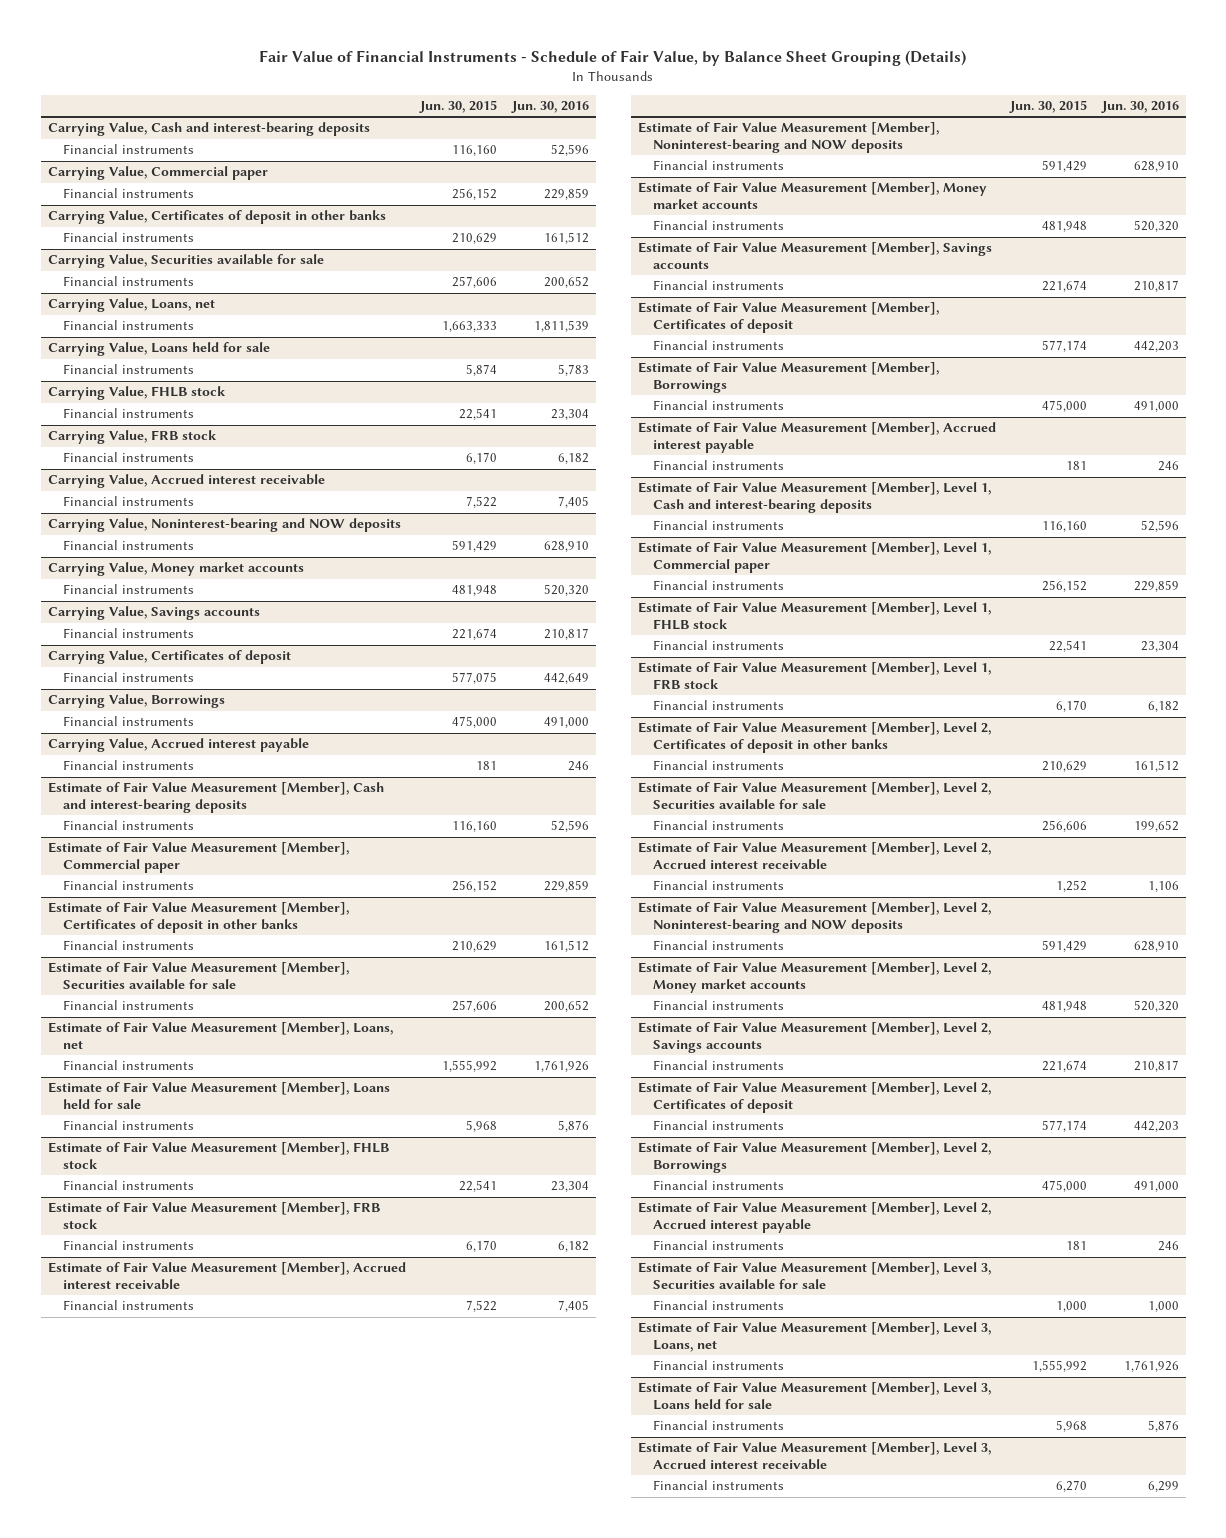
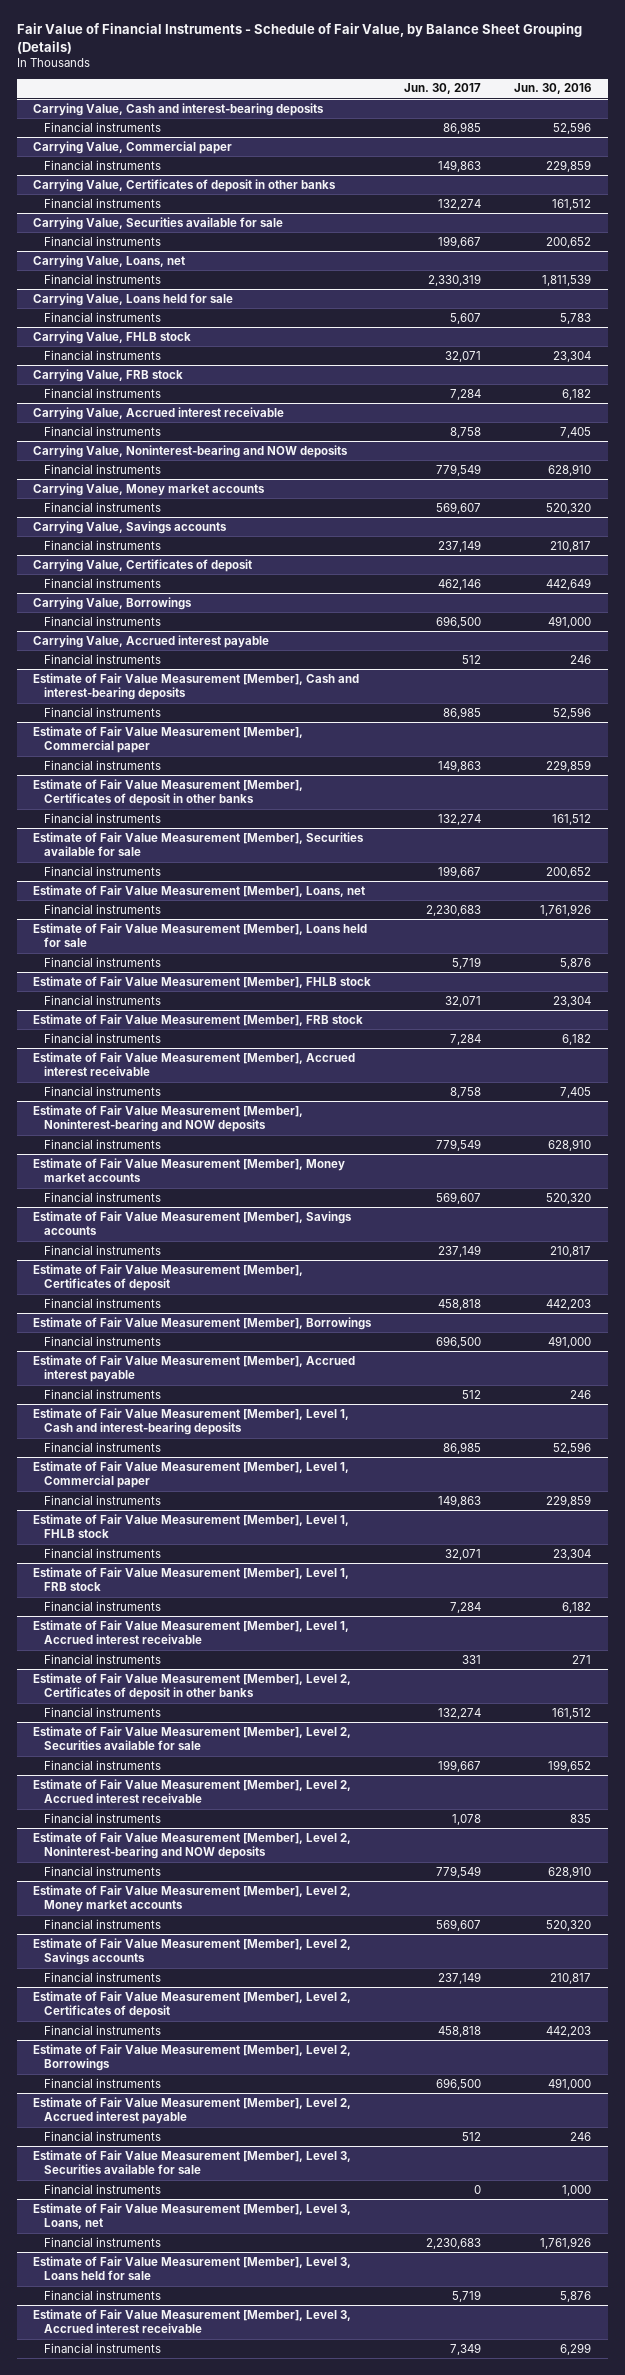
[419,99,498,113] Jun. 30, 2015 -> none
none -> [404,83,482,95] Jun. 30, 2017
none -> [33,1619,350,1645] Estimate of Fair Value Measurement [Member], Level 1, Accrued interest receivable
none -> [44,1653,162,1664] Financial instruments
[1147,881,1179,893] 1,106 -> [570,1813,592,1823] 835

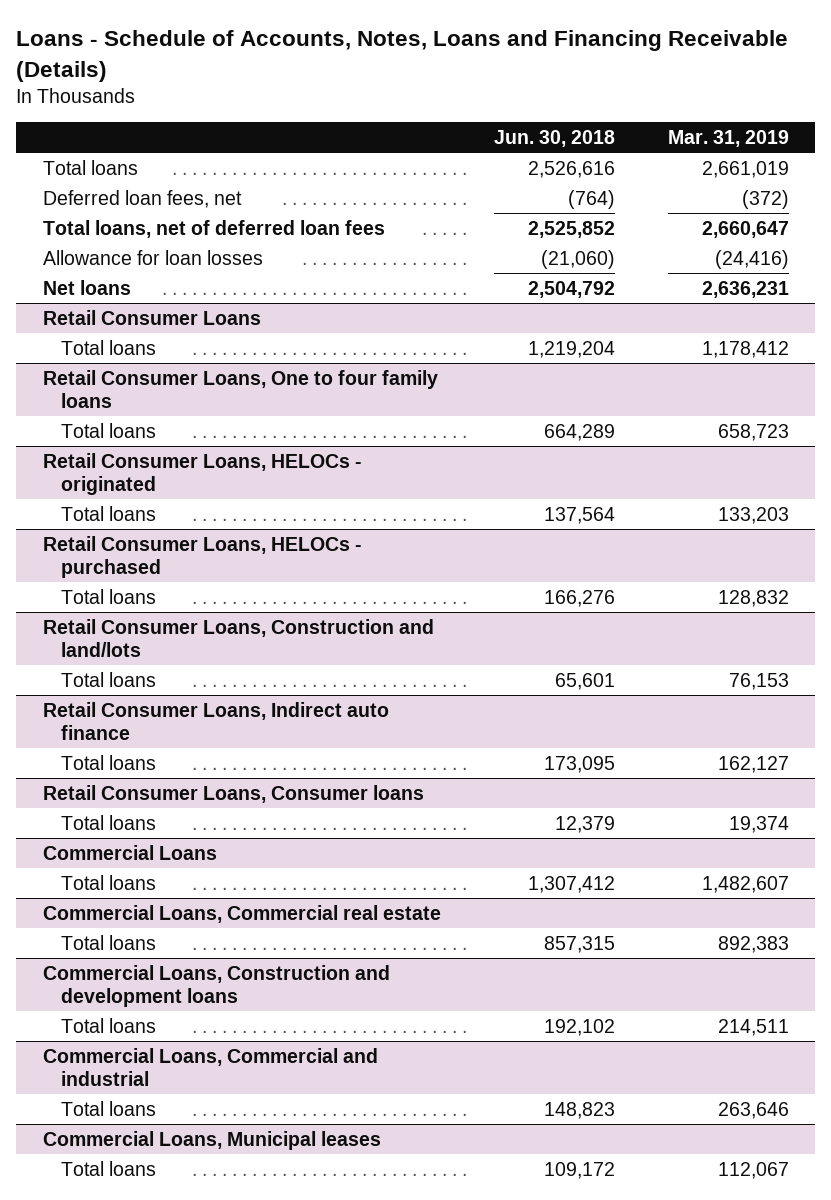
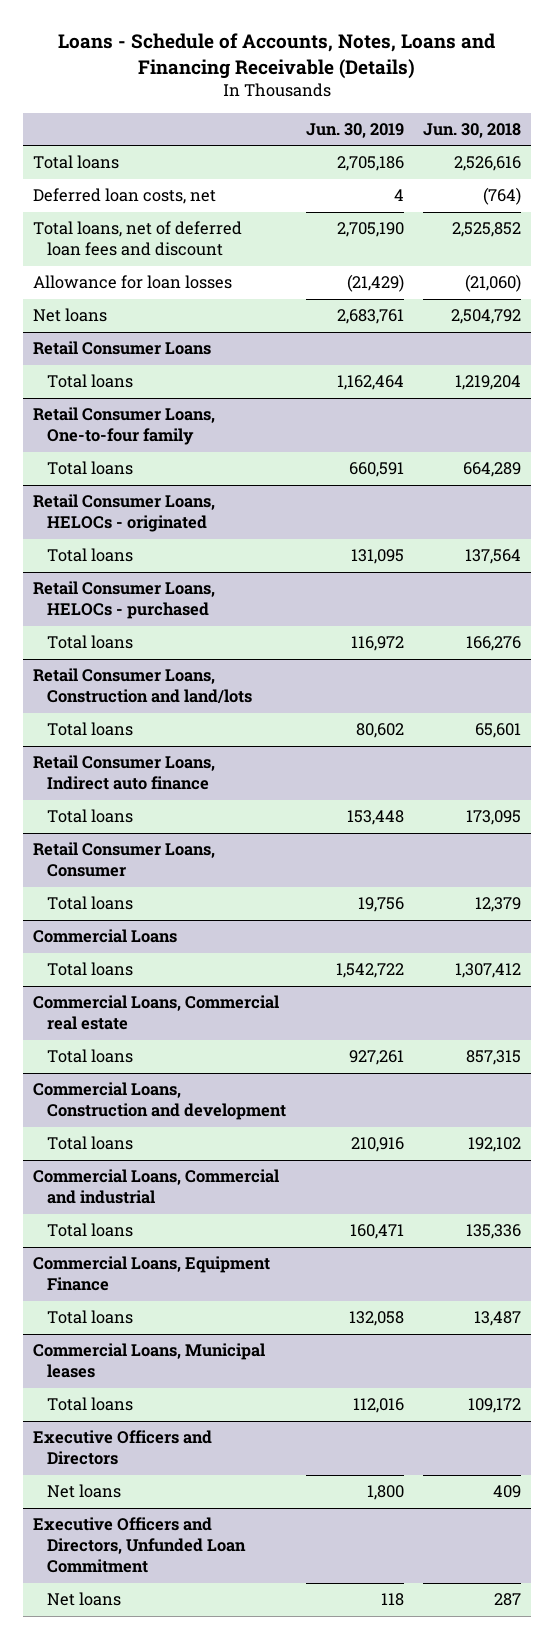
[667,129,789,147] Mar. 31, 2019 -> none
none -> [305,123,404,139] Jun. 30, 2019
[42,189,242,208] Deferred loan fees, net -> [32,188,216,205] Deferred loan costs, net
[42,219,385,238] Total loans, net of deferred loan fees -> [32,221,242,257] Total loans, net of deferred loan fees and discount
[42,369,438,408] Retail Consumer Loans, One to four family loans -> [32,407,215,446] Retail Consumer Loans, One-to-four family
[42,784,424,803] Retail Consumer Loans, Consumer loans -> [32,842,215,878] Retail Consumer Loans, Consumer
[42,964,390,1007] Commercial Loans, Construction and development loans -> [32,1082,286,1121] Commercial Loans, Construction and development
[543,1101,615,1119] 148,823 -> [466,1224,522,1240] 135,336
none -> [32,1256,270,1292] Commercial Loans, Equipment Finance
none -> [46,1310,133,1325] Total loans
none -> [32,1430,212,1466] Executive Officers and Directors
none -> [46,1484,121,1499] Net loans
none -> [32,1517,246,1574] Executive Officers and Directors, Unfunded Loan Commitment
none -> [46,1592,121,1607] Net loans

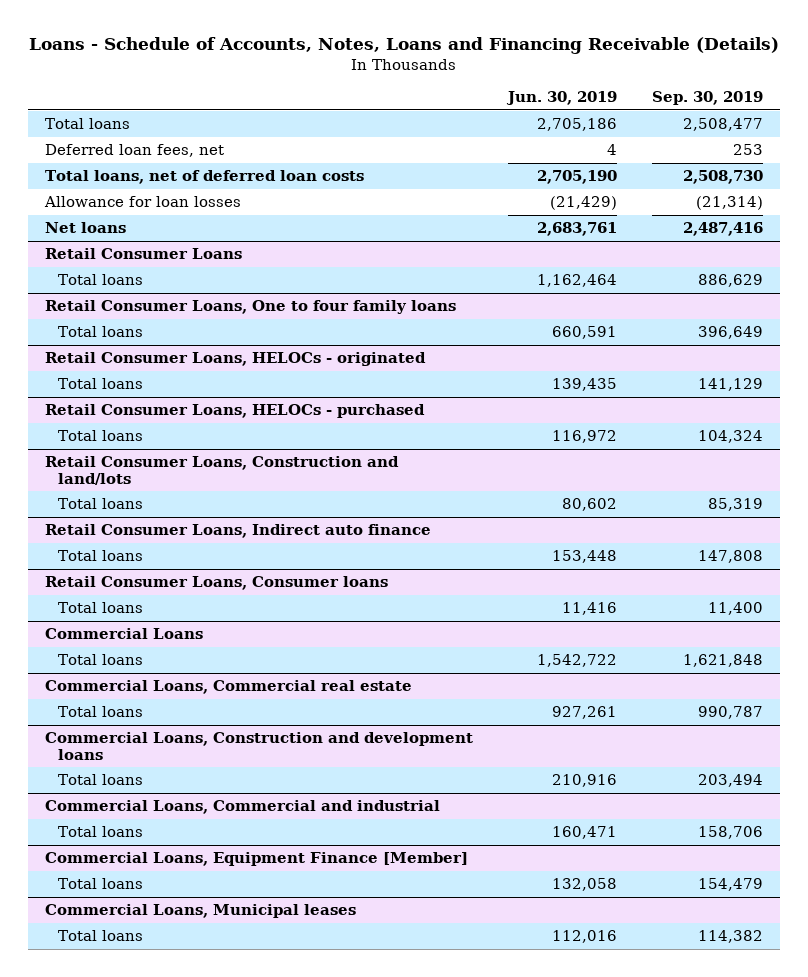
[423,123,522,139] Jun. 30, 2018 -> none
none -> [651,91,763,106] Sep. 30, 2019
[32,188,216,205] Deferred loan costs, net -> [45,144,225,158] Deferred loan fees, net
[32,221,242,257] Total loans, net of deferred loan fees and discount -> [45,170,365,185] Total loans, net of deferred loan costs
[32,407,215,446] Retail Consumer Loans, One-to-four family -> [45,300,457,315] Retail Consumer Loans, One to four family loans
[350,549,404,565] 131,095 -> [551,378,617,392] 139,435
[32,842,215,878] Retail Consumer Loans, Consumer -> [45,576,389,591] Retail Consumer Loans, Consumer loans
[357,897,404,913] 19,756 -> [561,602,617,616] 11,416
[32,1082,286,1121] Commercial Loans, Construction and development -> [45,732,474,760] Commercial Loans, Construction and development loans
[32,1256,270,1292] Commercial Loans, Equipment Finance -> [45,852,469,867] Commercial Loans, Equipment Finance [Member]
[32,1430,212,1466] Executive Officers and Directors -> none
[46,1484,121,1499] Net loans -> none
[32,1517,246,1574] Executive Officers and Directors, Unfunded Loan Commitment -> none
[46,1592,121,1607] Net loans -> none

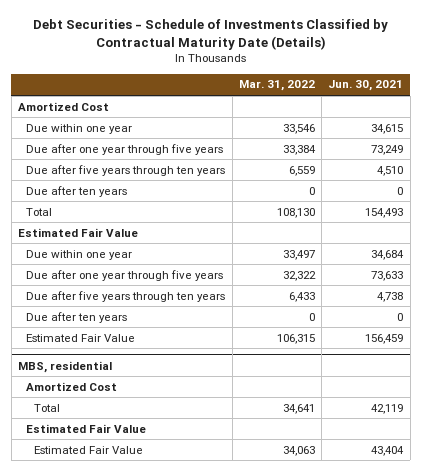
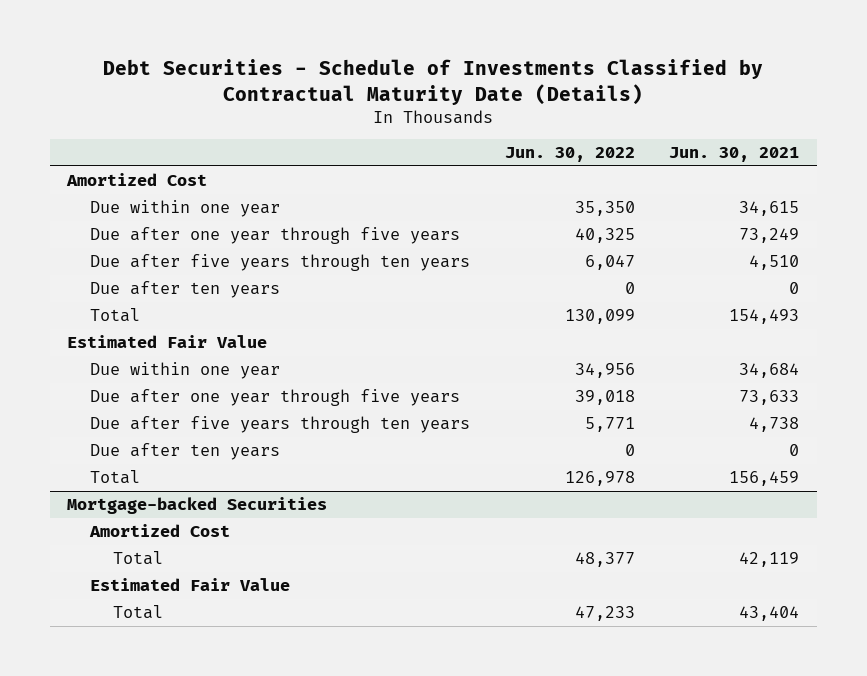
[238,80,315,92] Mar. 31, 2022 -> none
none -> [504,147,635,163] Jun. 30, 2022
[26,333,136,342] Estimated Fair Value -> [90,470,141,485] Total
[17,360,112,373] MBS, residential -> [67,497,328,515] Mortgage-backed Securities
[34,445,144,454] Estimated Fair Value -> [112,605,163,620] Total

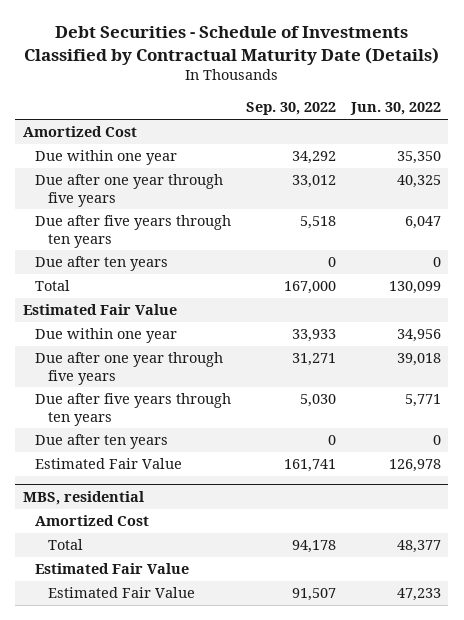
[669,147,800,163] Jun. 30, 2021 -> none
none -> [245,102,336,116] Sep. 30, 2022
[67,497,328,515] Mortgage-backed Securities -> none
[90,470,141,485] Total -> [35,458,183,470] Estimated Fair Value
none -> [22,490,144,505] MBS, residential
[112,605,163,620] Total -> [47,587,195,599] Estimated Fair Value

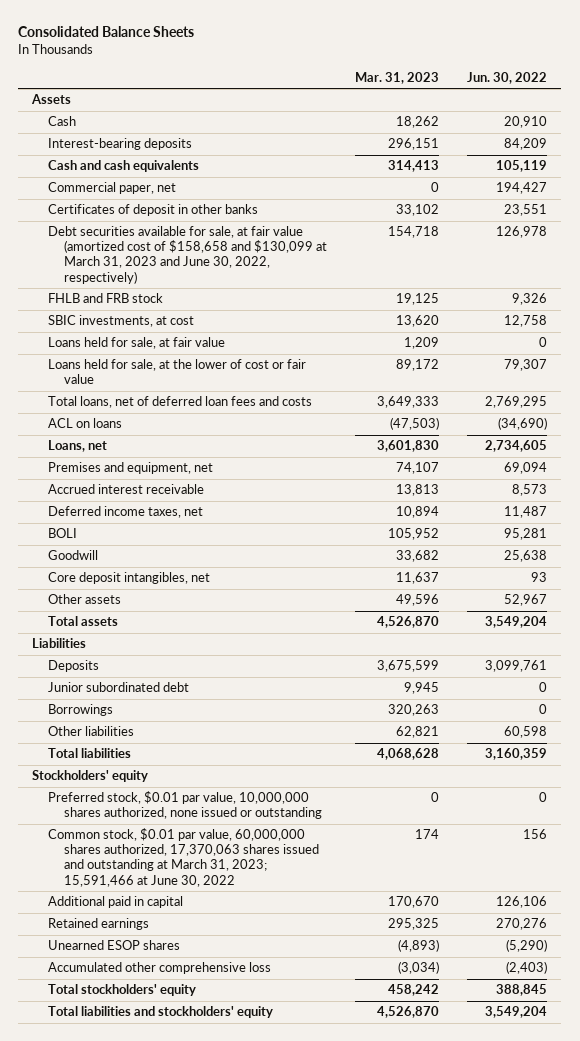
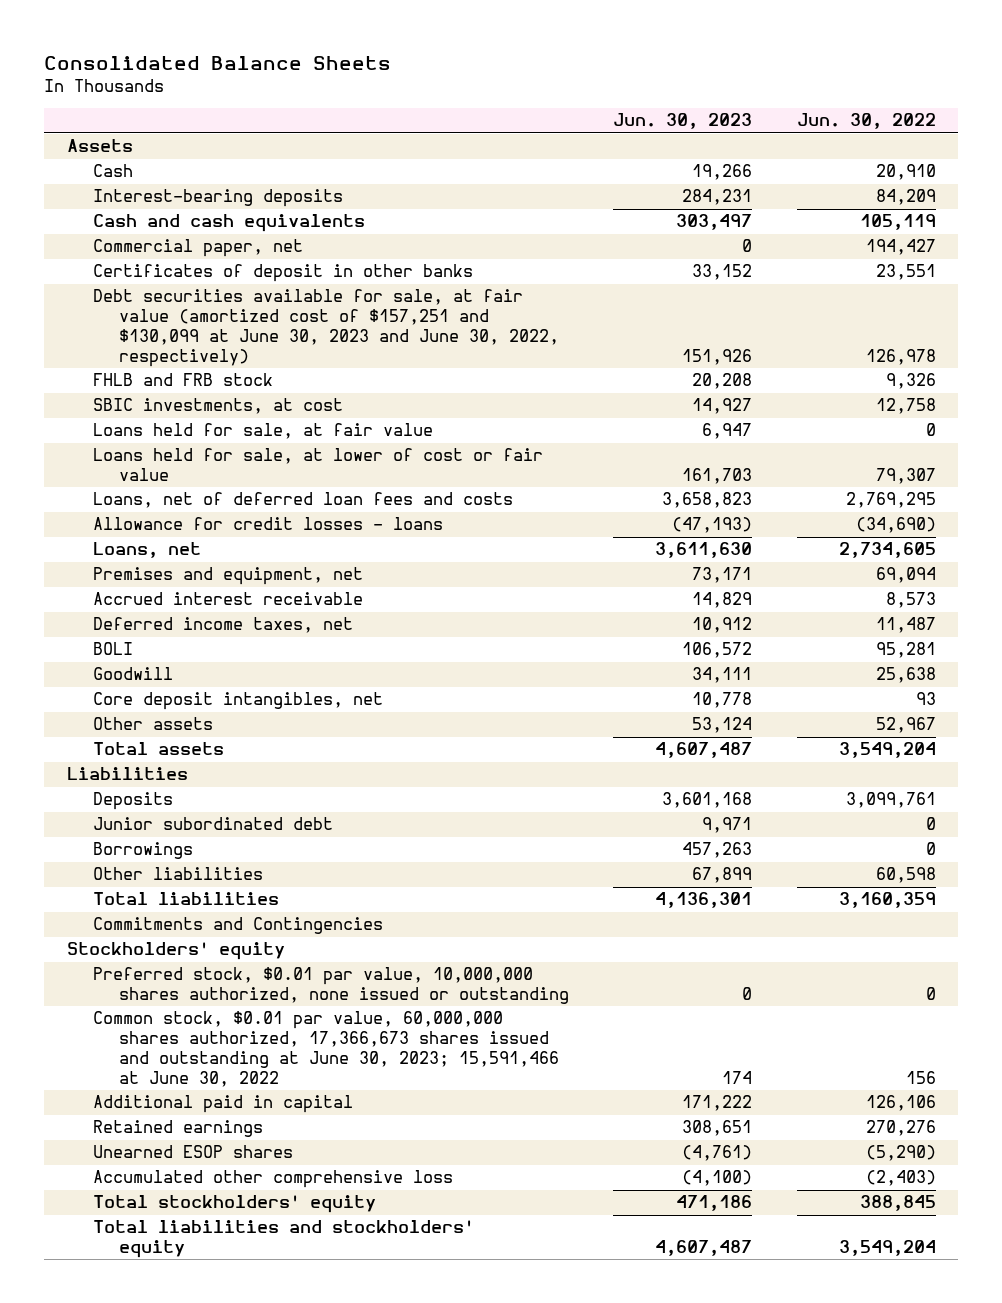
[355,71,440,84] Mar. 31, 2023 -> none
none -> [613,113,753,130] Jun. 30, 2023
[48,226,328,284] Debt securities available for sale, at fair value (amortized cost of $158,658 and $130,099 at March 31, 2023 and June 30, 2022, respectively) -> [92,289,559,367] Debt securities available for sale, at fair value (amortized cost of $157,251 and $130,099 at June 30, 2023 and June 30, 2022, respectively)
[48,359,307,385] Loans held for sale, at the lower of cost or fair value -> [92,448,543,482] Loans held for sale, at lower of cost or fair value
[48,396,313,409] Total loans, net of deferred loan fees and costs -> [92,492,513,509] Loans, net of deferred loan fees and costs
[48,418,123,429] ACL on loans -> [92,517,443,531] Allowance for credit losses - loans
none -> [92,917,383,935] Commitments and Contingencies
[48,828,320,887] Common stock, $0.01 par value, 60,000,000 shares authorized, 17,370,063 shares issued and outstanding at March 31, 2023; 15,591,466 at June 30, 2022 -> [92,1011,559,1087] Common stock, $0.01 par value, 60,000,000 shares authorized, 17,366,673 shares issued and outstanding at June 30, 2023; 15,591,466 at June 30, 2022

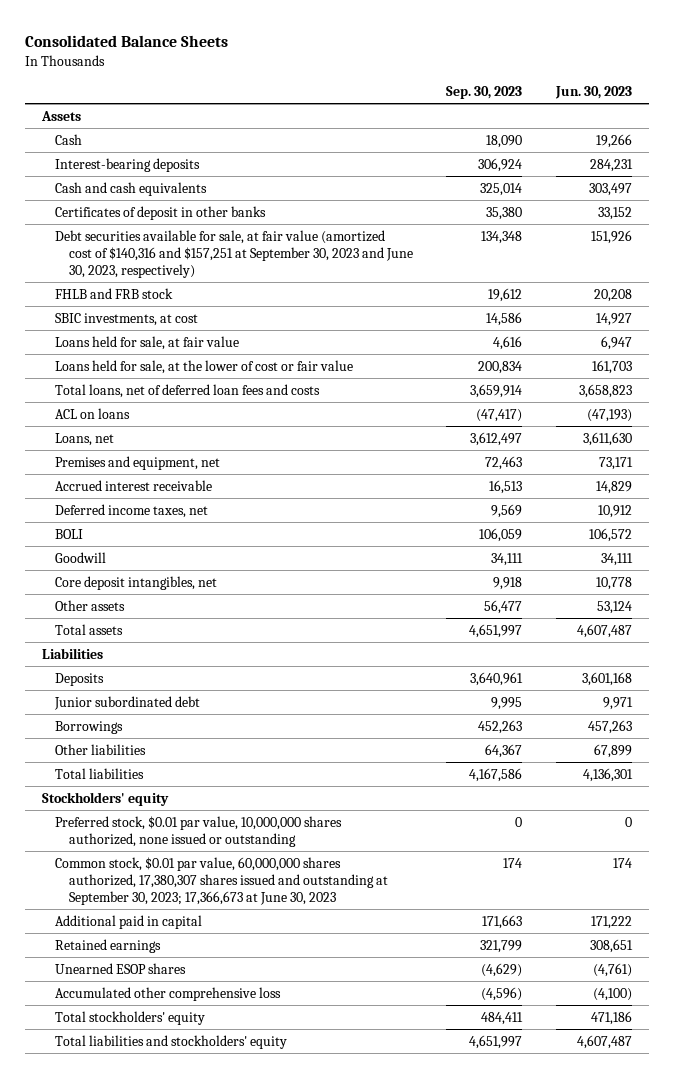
[796,113,936,130] Jun. 30, 2022 -> none
none -> [446,86,523,100] Sep. 30, 2023
[92,239,303,258] Commercial paper, net -> none
[92,289,559,367] Debt securities available for sale, at fair value (amortized cost of $157,251 and $130,099 at June 30, 2023 and June 30, 2022, respectively) -> [55,229,413,278] Debt securities available for sale, at fair value (amortized cost of $140,316 and $157,251 at September 30, 2023 and June 30, 2023, respectively)
[92,448,543,482] Loans held for sale, at lower of cost or fair value -> [55,359,354,374] Loans held for sale, at the lower of cost or fair value
[92,492,513,509] Loans, net of deferred loan fees and costs -> [55,383,321,398] Total loans, net of deferred loan fees and costs
[92,517,443,531] Allowance for credit losses - loans -> [55,407,131,419] ACL on loans
[92,917,383,935] Commitments and Contingencies -> none
[92,1011,559,1087] Common stock, $0.01 par value, 60,000,000 shares authorized, 17,366,673 shares issued and outstanding at June 30, 2023; 15,591,466 at June 30, 2022 -> [55,856,388,905] Common stock, $0.01 par value, 60,000,000 shares authorized, 17,380,307 shares issued and outstanding at September 30, 2023; 17,366,673 at June 30, 2023

